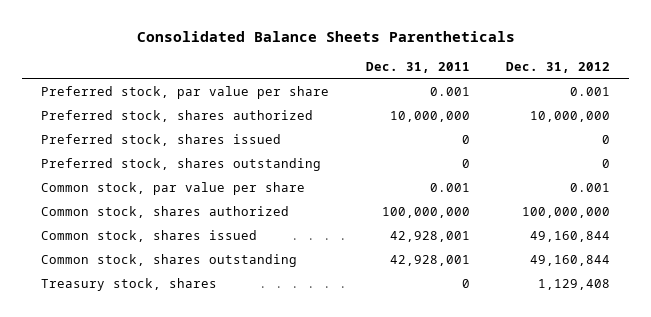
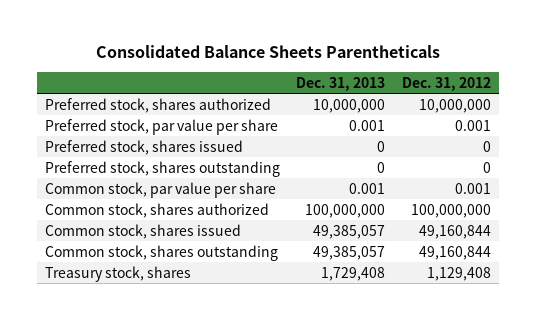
[365,61,470,73] Dec. 31, 2011 -> none
none -> [296,76,386,91] Dec. 31, 2013
[40,85,329,99] Preferred stock, par value per share -> [44,118,278,135] Preferred stock, par value per share

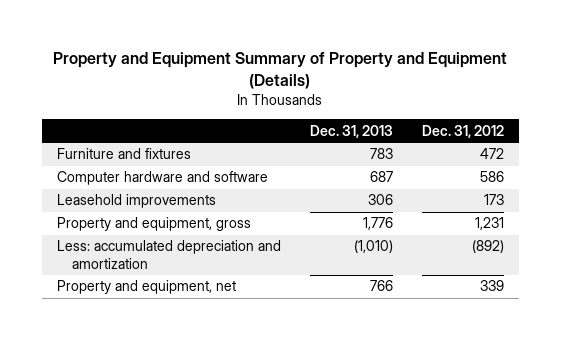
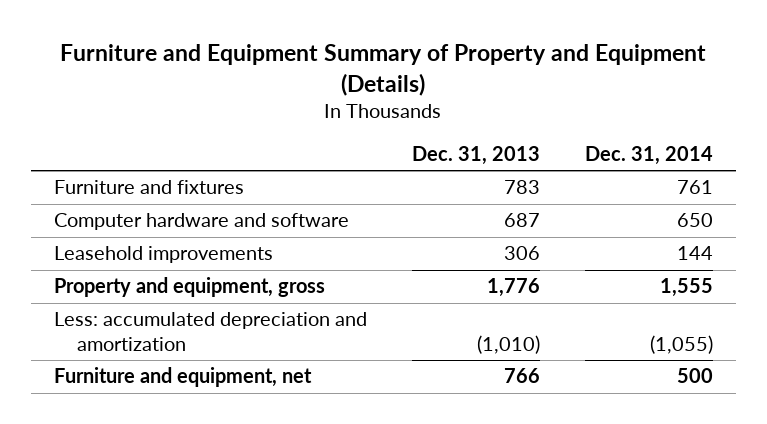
[53,52,508,90] Property and Equipment Summary of Property and Equipment (Details) -> [60,44,707,96] Furniture and Equipment Summary of Property and Equipment (Details)
[422,124,505,138] Dec. 31, 2012 -> none
none -> [585,145,714,165] Dec. 31, 2014
[56,280,236,295] Property and equipment, net -> [53,367,312,388] Furniture and equipment, net

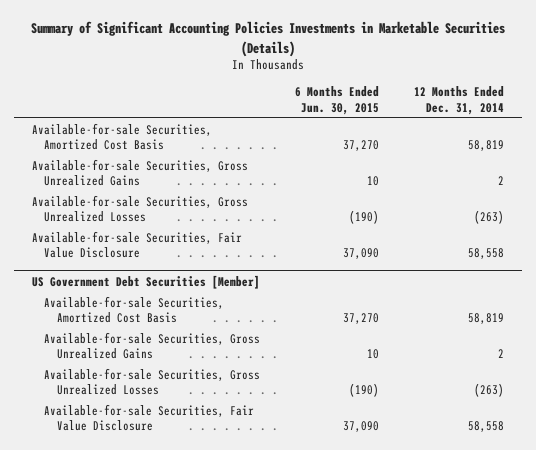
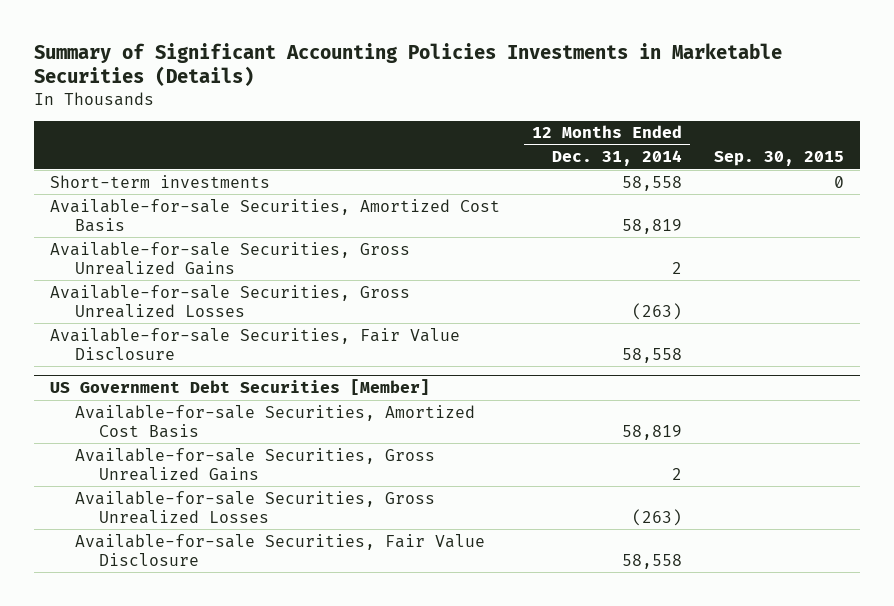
[295,86,380,115] 6 Months Ended Jun. 30, 2015 -> none
none -> [714,151,845,167] Sep. 30, 2015
none -> [50,174,271,188] Short-term investments

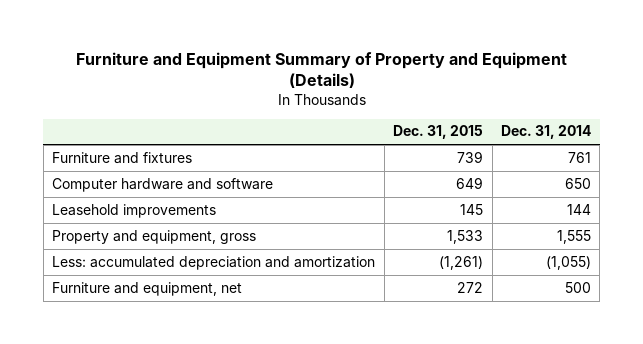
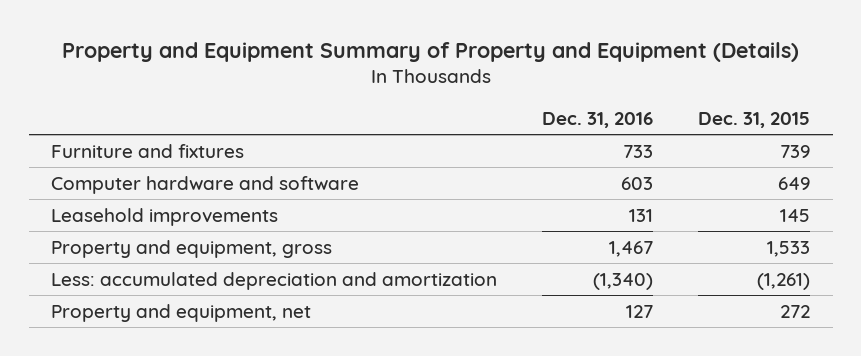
[75,51,567,89] Furniture and Equipment Summary of Property and Equipment (Details) -> [61,41,799,62] Property and Equipment Summary of Property and Equipment (Details)
[501,125,592,140] Dec. 31, 2014 -> none
none -> [542,111,654,128] Dec. 31, 2016
[52,281,243,296] Furniture and equipment, net -> [51,303,312,322] Property and equipment, net

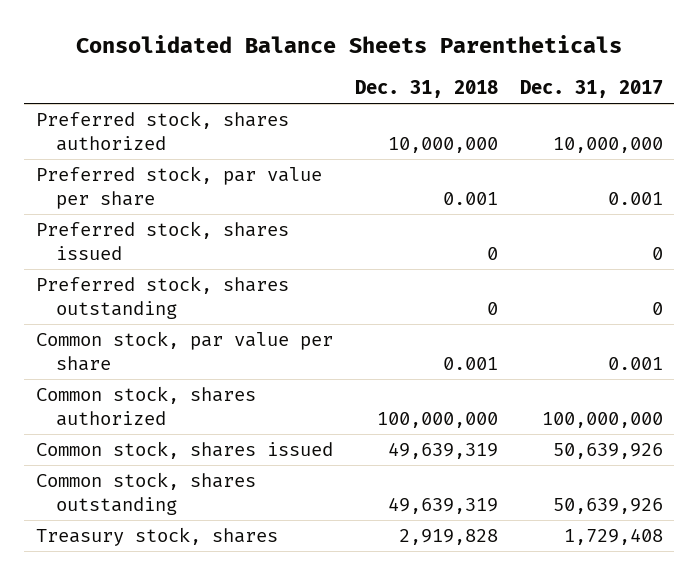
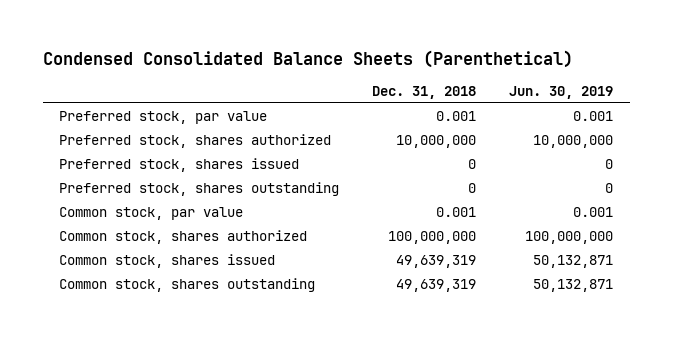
[76,35,623,54] Consolidated Balance Sheets Parentheticals -> [42,49,573,68] Condensed Consolidated Balance Sheets (Parenthetical)
[520,80,664,99] Dec. 31, 2017 -> none
none -> [509,86,614,100] Jun. 30, 2019
none -> [59,111,268,125] Preferred stock, par value
[35,165,322,210] Preferred stock, par value per share -> none
[35,330,333,372] Common stock, par value per share -> [59,207,244,221] Common stock, par value
[35,526,278,546] Treasury stock, shares -> none

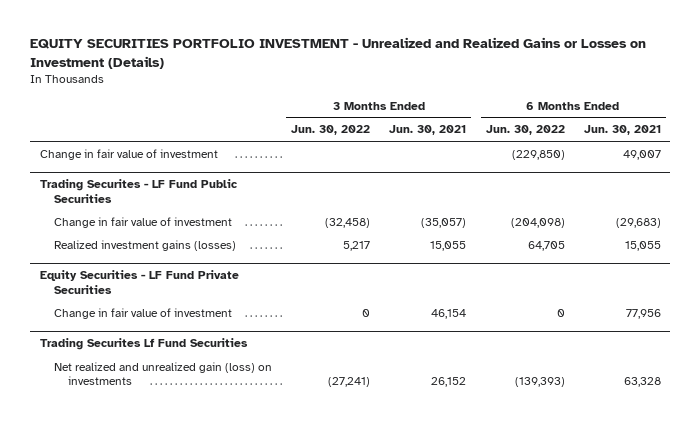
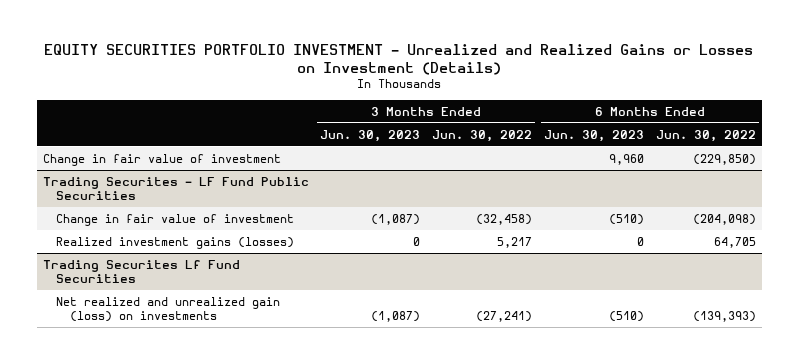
[389,125,467,136] Jun. 30, 2021 -> none
[583,125,661,136] Jun. 30, 2021 -> none
none -> [320,129,421,142] Jun. 30, 2023
none -> [543,129,644,142] Jun. 30, 2023
[39,269,239,294] Equity Securities - LF Fund Private Securities -> none
[53,307,232,319] Change in fair value of investment -> none

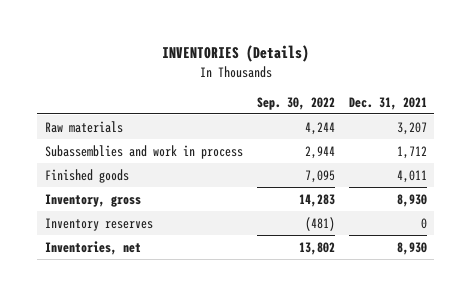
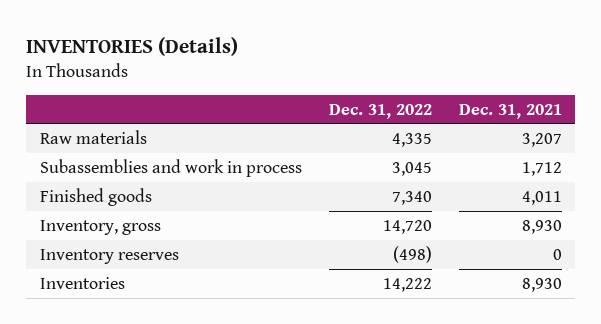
[256,96,335,110] Sep. 30, 2022 -> none
none -> [328,103,432,119] Dec. 31, 2022
[44,240,141,255] Inventories, net -> [39,276,125,289] Inventories

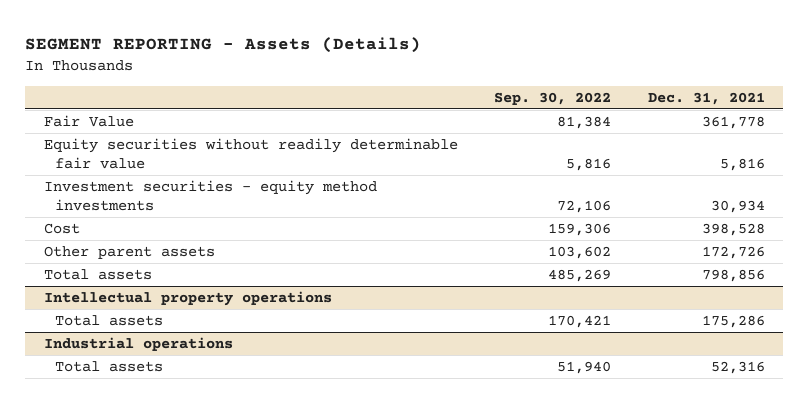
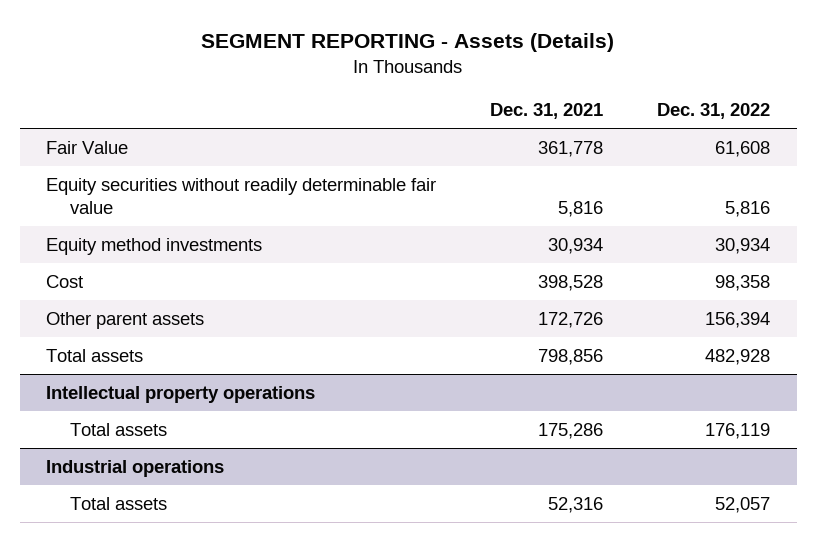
[494,91,612,105] Sep. 30, 2022 -> none
none -> [657,103,771,120] Dec. 31, 2022
[43,180,377,212] Investment securities - equity method investments -> [46,237,263,255] Equity method investments

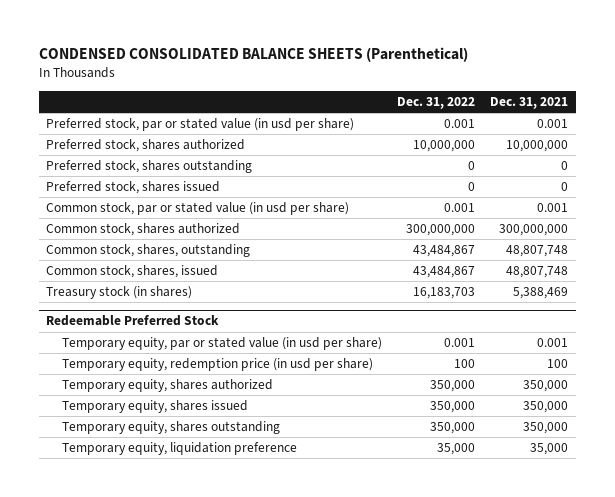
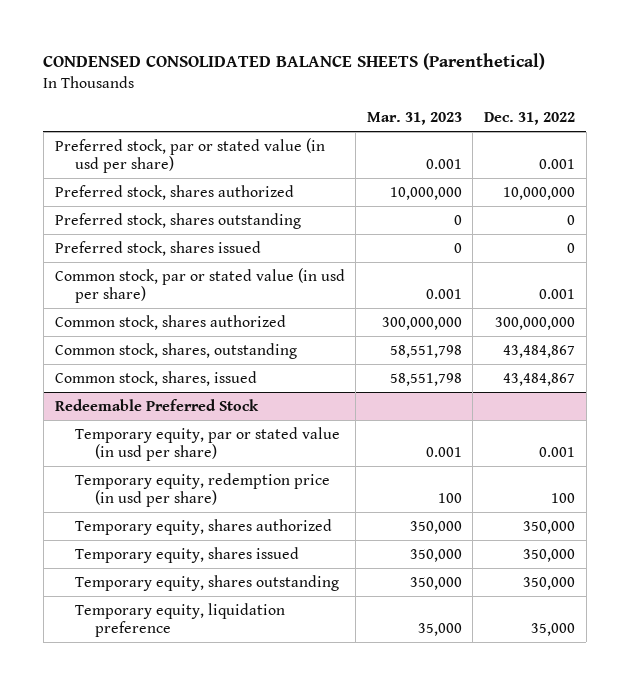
[490,96,569,109] Dec. 31, 2021 -> none
none -> [366,112,462,126] Mar. 31, 2023
[46,286,193,300] Treasury stock (in shares) -> none

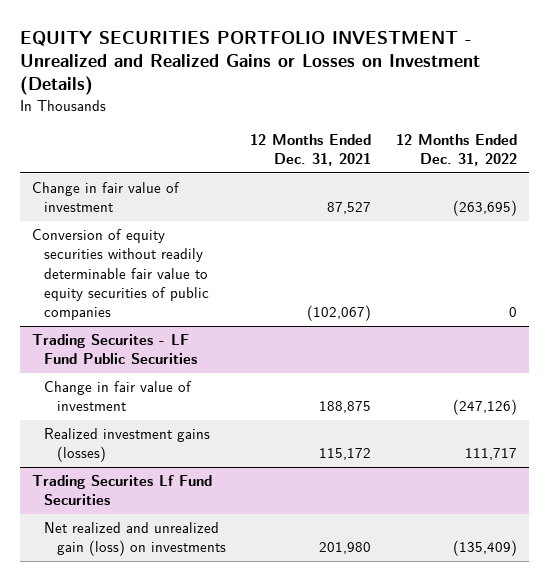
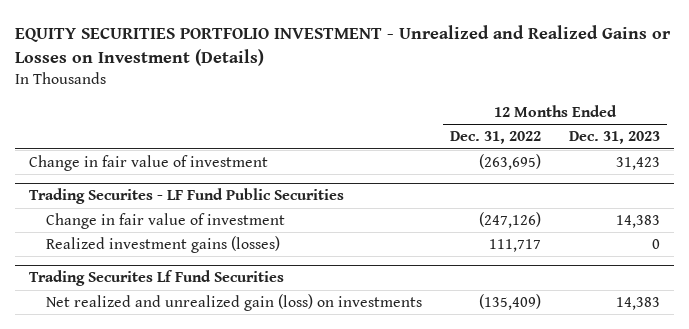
[250,134,372,167] 12 Months Ended Dec. 31, 2021 -> none
none -> [568,131,660,145] Dec. 31, 2023
[32,229,210,321] Conversion of equity securities without readily determinable fair value to equity securities of public companies -> none

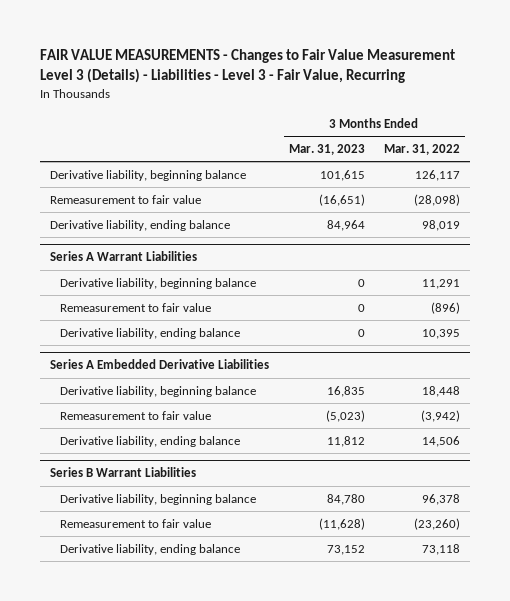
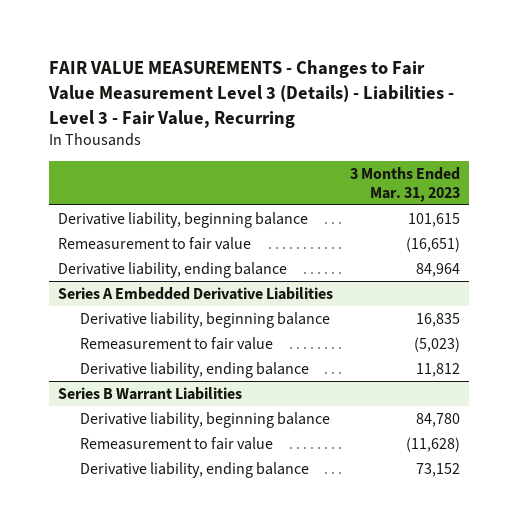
[384,143,461,155] Mar. 31, 2022 -> none
[50,251,198,262] Series A Warrant Liabilities -> none
[60,277,257,289] Derivative liability, beginning balance -> none
[60,302,212,312] Remeasurement to fair value -> none
[60,327,241,339] Derivative liability, ending balance -> none

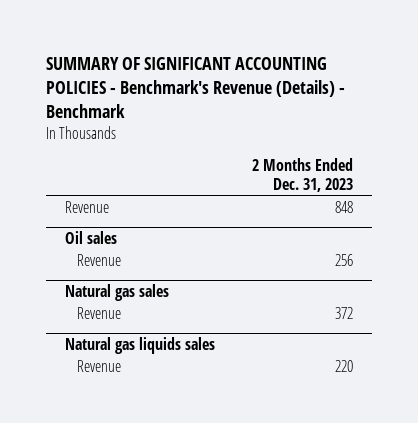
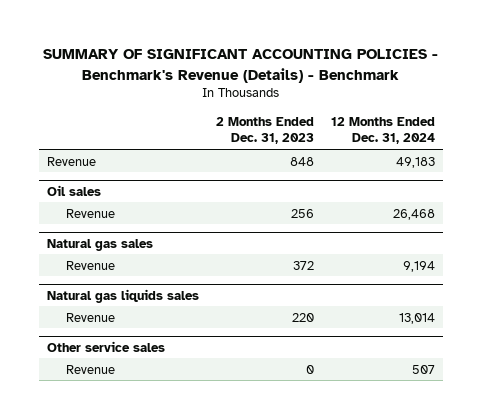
none -> [330,117,435,145] 12 Months Ended Dec. 31, 2024
none -> [47,340,166,352] Other service sales
none -> [65,364,115,374] Revenue

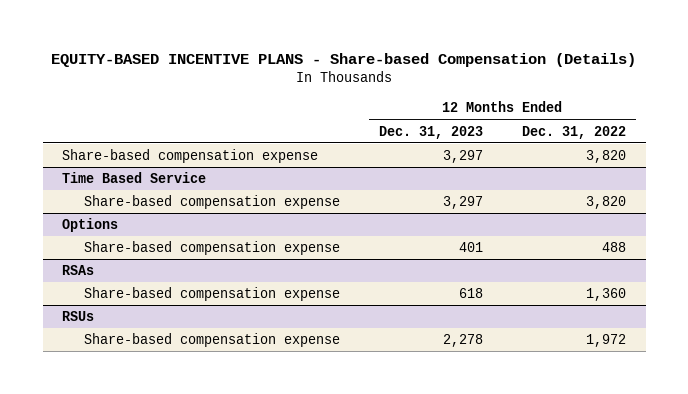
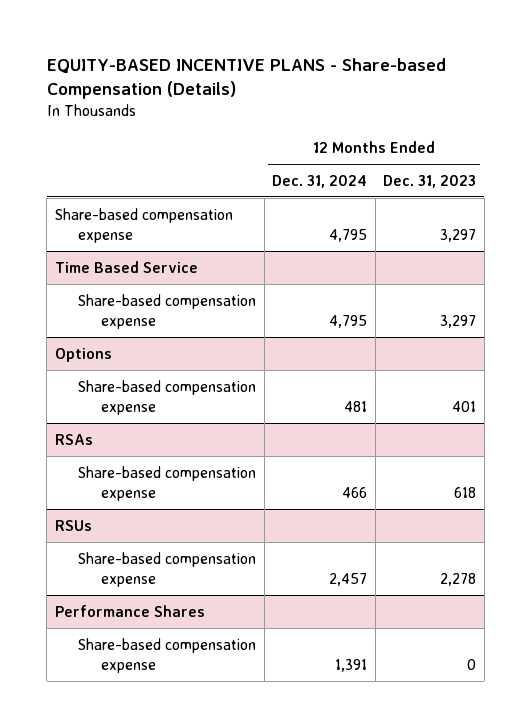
[522,125,627,139] Dec. 31, 2022 -> none
none -> [272,174,368,188] Dec. 31, 2024
none -> [54,604,205,617] Performance Shares
none -> [78,637,257,673] Share-based compensation expense

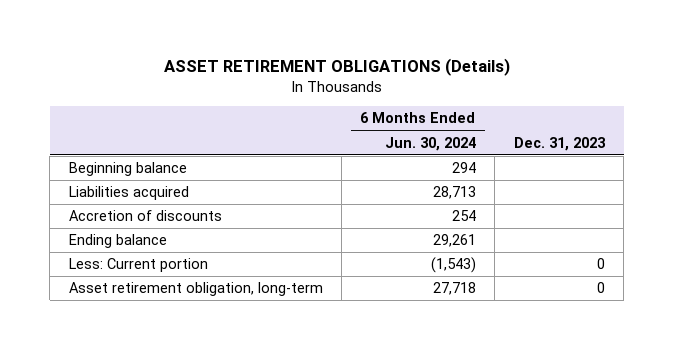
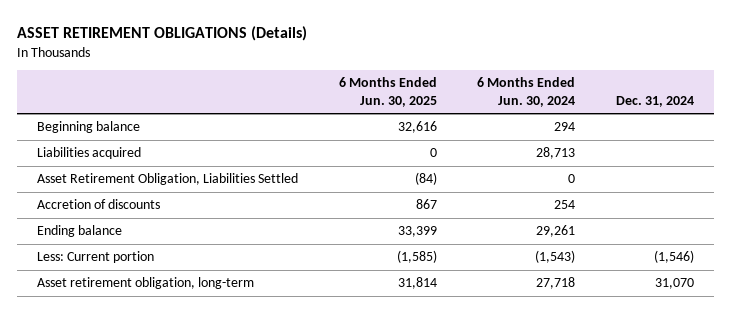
[513,136,606,151] Dec. 31, 2023 -> none
none -> [338,77,437,107] 6 Months Ended Jun. 30, 2025
none -> [615,95,694,107] Dec. 31, 2024
none -> [37,173,299,186] Asset Retirement Obligation, Liabilities Settled

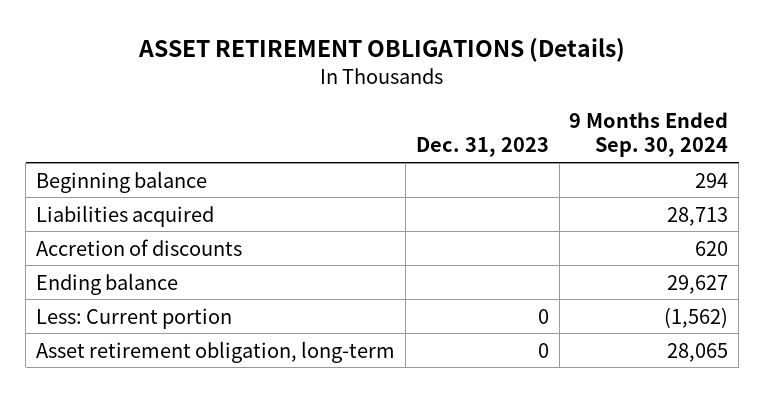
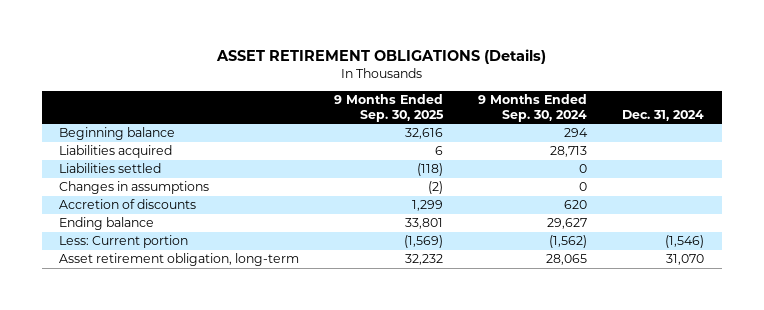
[415,137,549,158] Dec. 31, 2023 -> none
none -> [334,94,445,122] 9 Months Ended Sep. 30, 2025
none -> [622,109,705,121] Dec. 31, 2024
none -> [59,163,162,174] Liabilities settled
none -> [59,181,210,195] Changes in assumptions

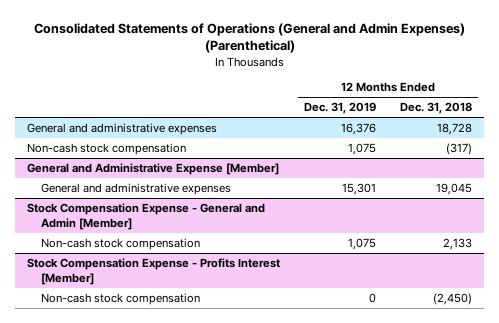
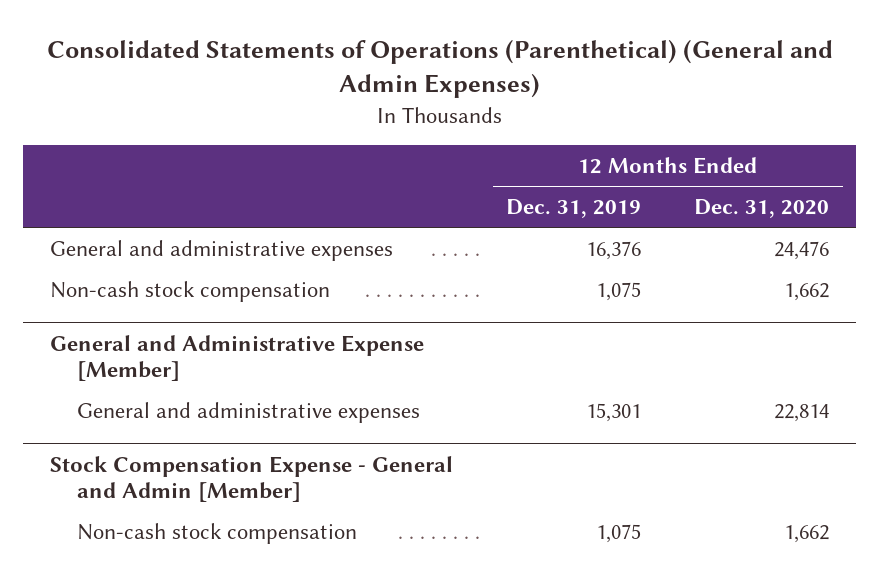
[33,22,465,54] Consolidated Statements of Operations (General and Admin Expenses) (Parenthetical) -> [46,38,833,99] Consolidated Statements of Operations (Parenthetical) (General and Admin Expenses)
[400,102,473,115] Dec. 31, 2018 -> none
none -> [694,199,830,219] Dec. 31, 2020
[26,258,280,285] Stock Compensation Expense - Profits Interest [Member] -> none
[40,293,200,306] Non-cash stock compensation -> none

